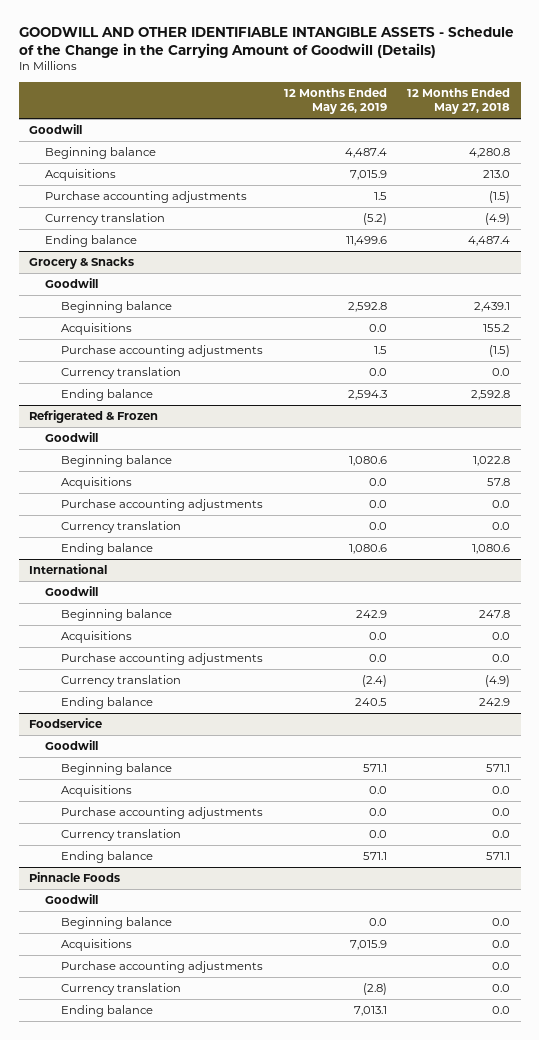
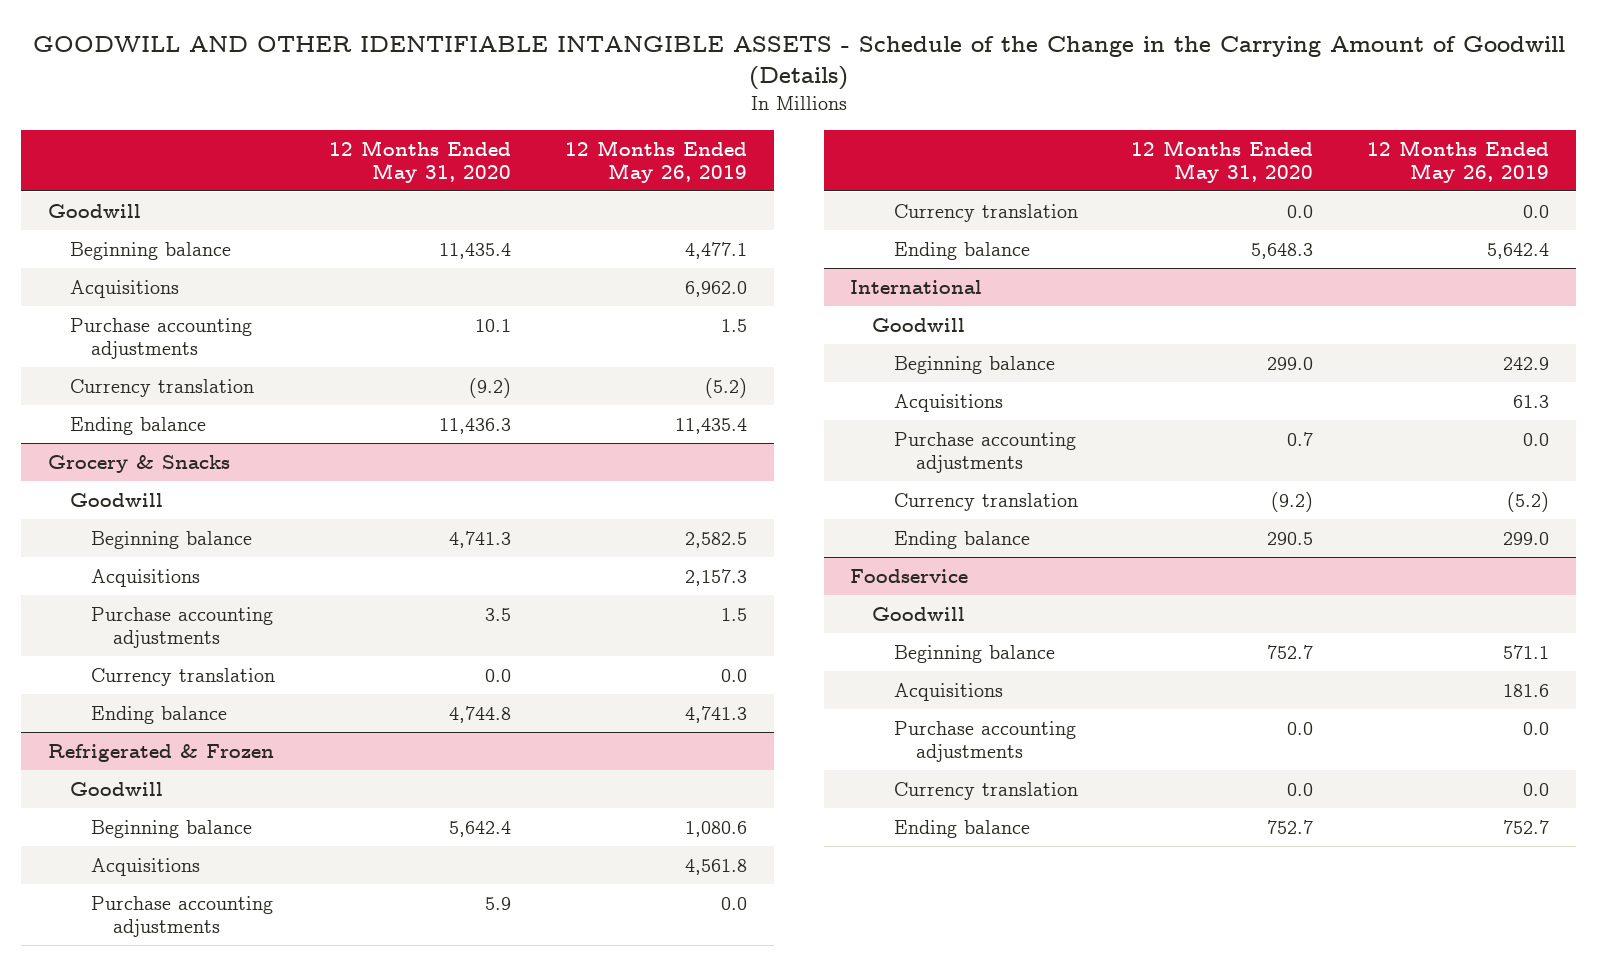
[407,87,511,115] 12 Months Ended May 27, 2018 -> none
none -> [329,139,512,183] 12 Months Ended May 31, 2020
[344,147,387,158] 4,487.4 -> [684,241,747,259] 4,477.1
[349,169,387,180] 7,015.9 -> [684,280,747,297] 6,962.0
[345,235,387,246] 11,499.6 -> [674,417,747,434] 11,435.4
[347,301,387,312] 2,592.8 -> [684,531,747,548] 2,582.5
[368,323,387,332] 0.0 -> [684,568,747,586] 2,157.3
[347,389,387,400] 2,594.3 -> [684,705,747,723] 4,741.3
[368,477,387,486] 0.0 -> [684,858,747,875] 4,561.8
[348,543,387,554] 1,080.6 -> [1487,242,1550,259] 5,642.4
[368,631,387,640] 0.0 -> [1513,394,1550,408] 61.3
[361,674,387,687] (2.4) -> [1507,491,1550,512] (5.2)
[354,697,387,706] 240.5 -> [1503,531,1550,545] 299.0
[368,785,387,794] 0.0 -> [1503,683,1550,697] 181.6
[29,871,121,882] Pinnacle Foods -> none
[44,893,98,904] Goodwill -> none
[60,916,172,929] Beginning balance -> none
[60,938,132,951] Acquisitions -> none
[60,960,263,973] Purchase accounting adjustments -> none
[60,982,181,995] Currency translation -> none
[60,1004,153,1017] Ending balance -> none
[362,851,387,860] 571.1 -> [1503,819,1550,834] 752.7

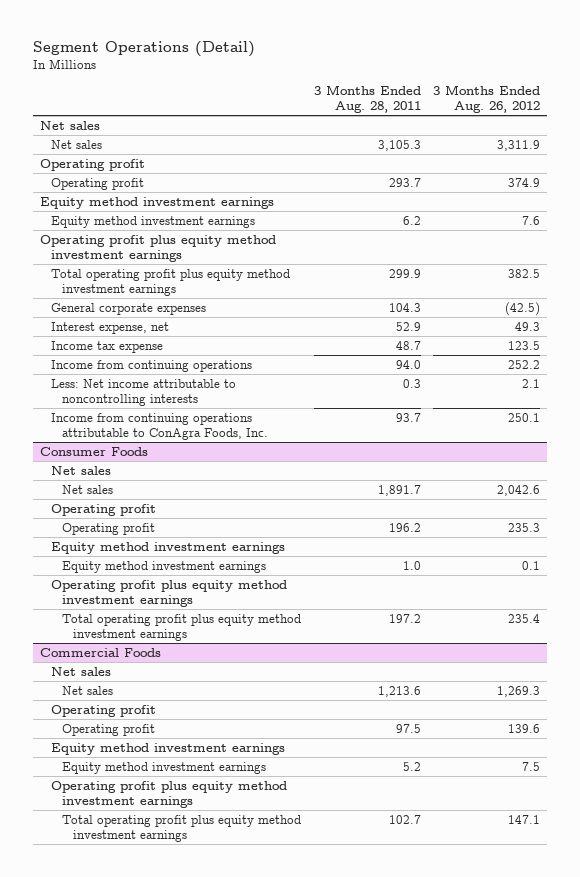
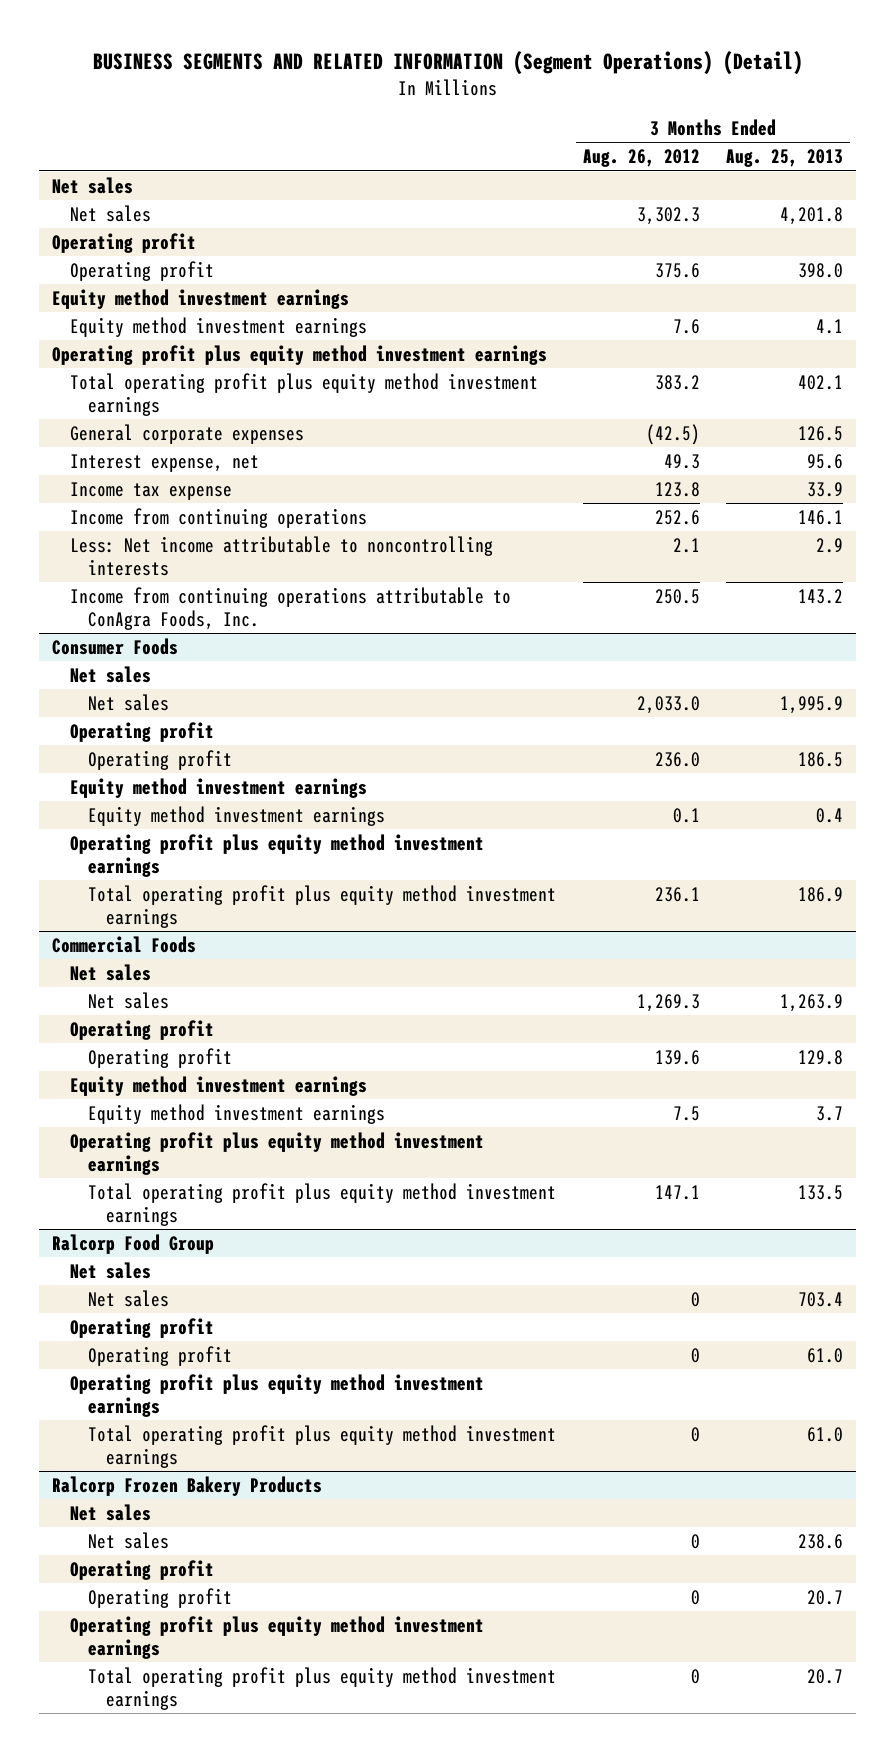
[33,41,256,58] Segment Operations (Detail) -> [92,50,803,75] BUSINESS SEGMENTS AND RELATED INFORMATION (Segment Operations) (Detail)
[313,85,421,114] 3 Months Ended Aug. 28, 2011 -> none
none -> [725,149,843,168] Aug. 25, 2013
[497,139,541,151] 3,311.9 -> [636,206,700,225] 3,302.3
[508,177,541,187] 374.9 -> [654,262,700,278] 375.6
[508,268,541,278] 382.5 -> [654,374,700,390] 383.2
[508,340,541,350] 123.5 -> [654,481,700,497] 123.8
[508,359,541,369] 252.2 -> [654,509,700,525] 252.6
[508,412,541,422] 250.1 -> [654,588,700,604] 250.5
[497,484,541,496] 2,042.6 -> [636,695,700,714] 2,033.0
[508,522,541,532] 235.3 -> [654,751,700,767] 236.0
[508,613,541,623] 235.4 -> [654,886,700,902] 236.1
none -> [52,1233,215,1254] Ralcorp Food Group
none -> [70,1261,152,1279] Net sales
none -> [88,1289,170,1307] Net sales
none -> [70,1317,215,1338] Operating profit
none -> [88,1345,233,1366] Operating profit
none -> [70,1373,485,1417] Operating profit plus equity method investment earnings
none -> [88,1424,557,1468] Total operating profit plus equity method investment earnings
none -> [52,1475,323,1496] Ralcorp Frozen Bakery Products
none -> [70,1503,152,1521] Net sales
none -> [88,1531,170,1549] Net sales
none -> [70,1559,215,1580] Operating profit
none -> [88,1587,233,1608] Operating profit
none -> [70,1615,485,1659] Operating profit plus equity method investment earnings
none -> [88,1666,557,1710] Total operating profit plus equity method investment earnings

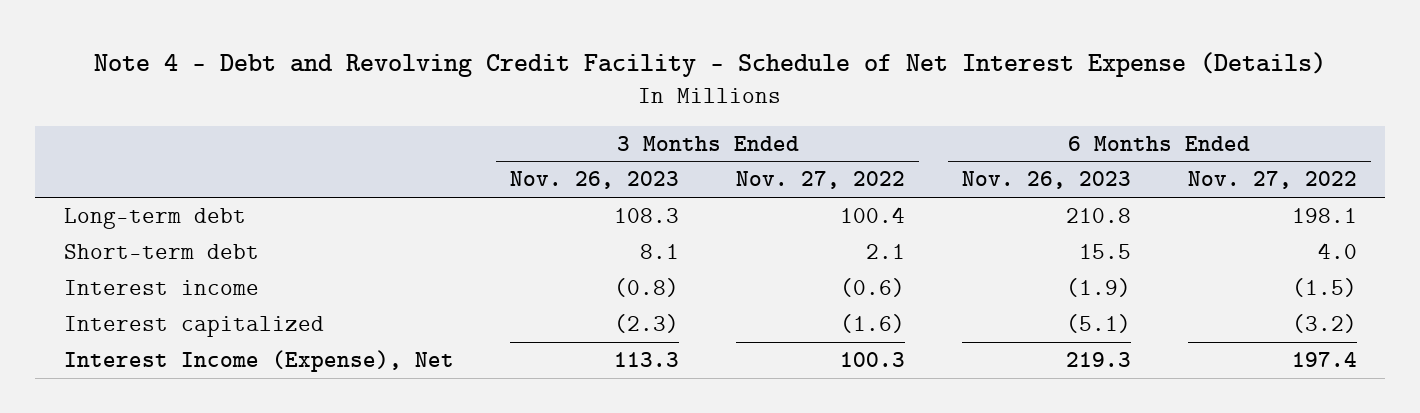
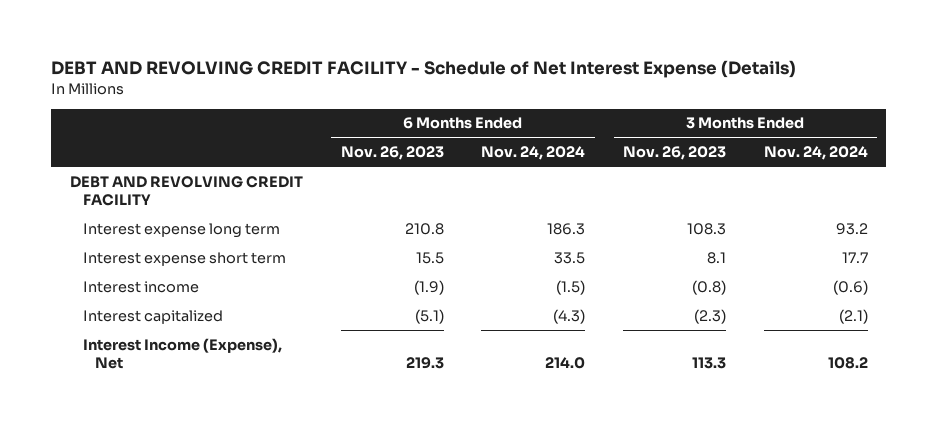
[94,52,1327,78] Note 4 - Debt and Revolving Credit Facility - Schedule of Net Interest Expense (Details) -> [51,60,797,79] DEBT AND REVOLVING CREDIT FACILITY - Schedule of Net Interest Expense (Details)
[736,171,906,190] Nov. 27, 2022 -> none
[1187,171,1357,190] Nov. 27, 2022 -> none
none -> [481,146,586,161] Nov. 24, 2024
none -> [763,146,868,161] Nov. 24, 2024
none -> [70,175,304,206] DEBT AND REVOLVING CREDIT FACILITY
[63,207,246,229] Long-term debt -> [82,222,280,238] Interest expense long term
[63,243,259,259] Short-term debt -> [82,251,286,266] Interest expense short term

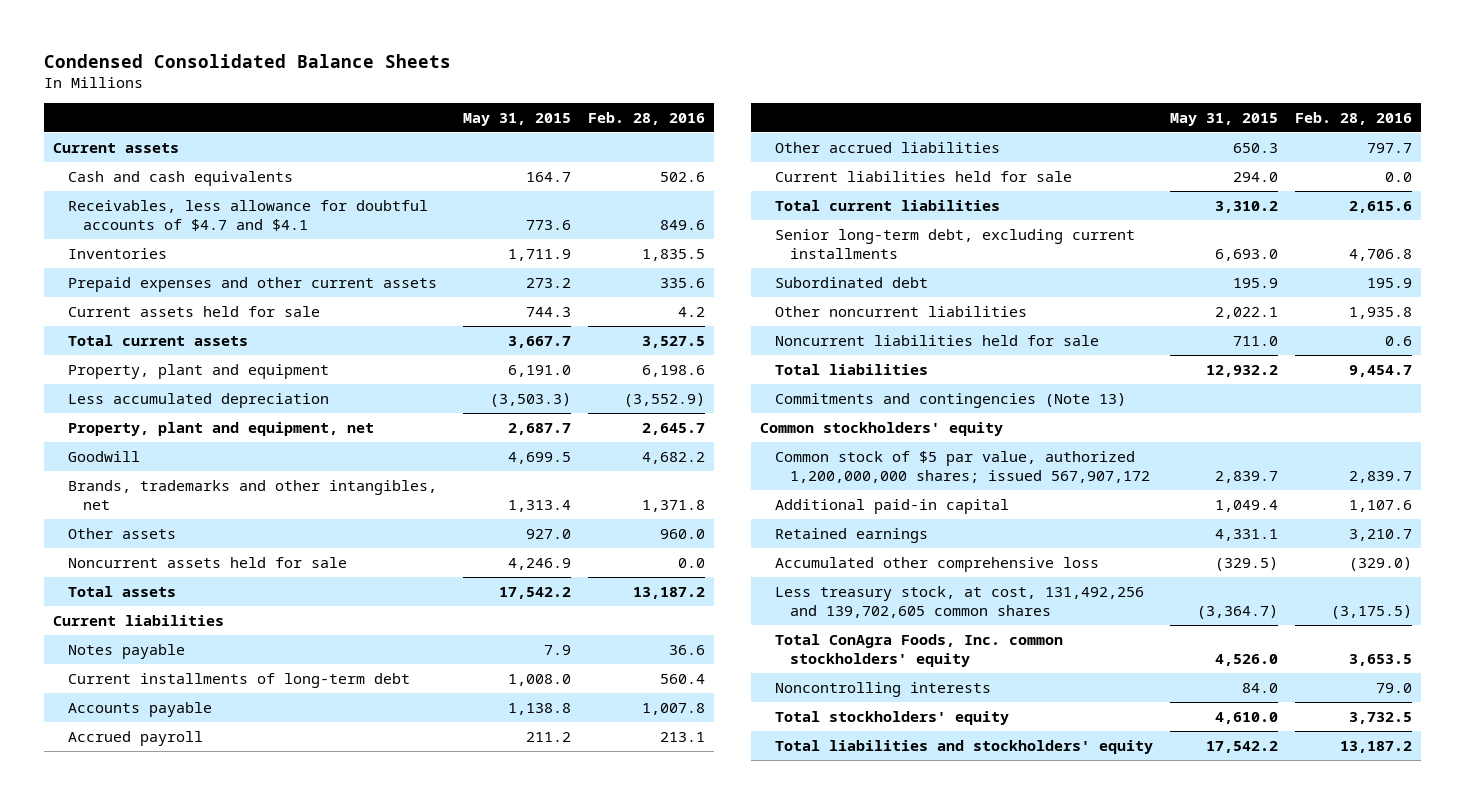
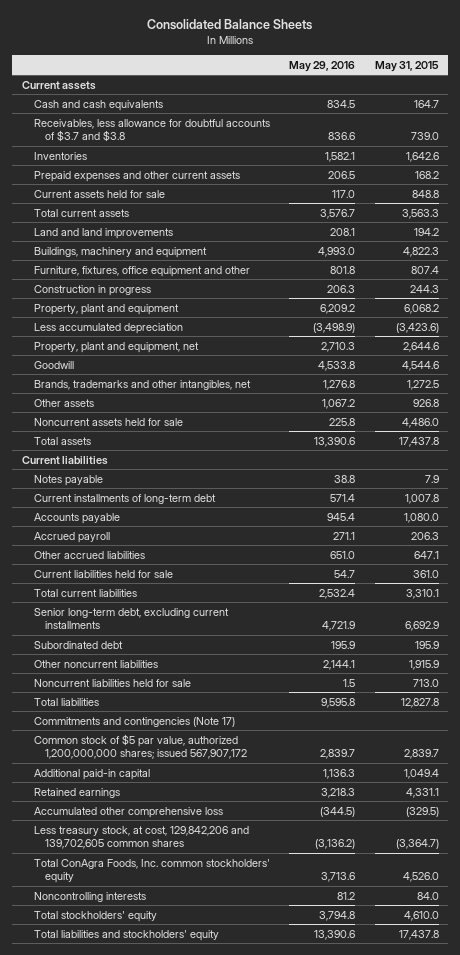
[44,53,452,68] Condensed Consolidated Balance Sheets -> [147,18,313,30] Consolidated Balance Sheets
[588,111,706,125] Feb. 28, 2016 -> none
none -> [289,60,356,72] May 29, 2016
[67,199,428,232] Receivables, less allowance for doubtful accounts of $4.7 and $4.1 -> [33,118,270,142] Receivables, less allowance for doubtful accounts of $3.7 and $3.8
[525,220,571,231] 773.6 -> [410,131,439,140] 739.0
[507,248,571,261] 1,711.9 -> [405,151,439,162] 1,642.6
[525,277,571,288] 273.2 -> [414,170,439,179] 168.2
[525,306,571,317] 744.3 -> [411,189,439,198] 848.8
[507,335,571,348] 3,667.7 -> [401,208,439,219] 3,563.3
none -> [33,227,173,239] Land and land improvements
none -> [33,246,207,258] Buildings, machinery and equipment
none -> [33,265,250,277] Furniture, fixtures, office equipment and other
none -> [33,284,151,296] Construction in progress
[507,364,571,377] 6,191.0 -> [403,303,439,314] 6,068.2
[489,392,571,407] (3,503.3) -> [395,322,439,333] (3,423.6)
[507,422,571,435] 2,687.7 -> [402,341,439,352] 2,644.6
[507,451,571,464] 4,699.5 -> [401,360,439,371] 4,544.6
[507,500,571,513] 1,313.4 -> [406,379,439,390] 1,272.5
[525,528,571,539] 927.0 -> [412,398,439,407] 926.8
[507,557,571,570] 4,246.9 -> [401,417,439,428] 4,486.0
[498,586,571,599] 17,542.2 -> [398,436,439,447] 17,437.8
[507,673,571,686] 1,008.0 -> [404,493,439,504] 1,007.8
[507,702,571,715] 1,138.8 -> [403,512,439,523] 1,080.0
[525,731,571,742] 211.2 -> [410,531,439,540] 206.3
[1233,142,1279,153] 650.3 -> [413,550,439,559] 647.1
[1233,171,1279,182] 294.0 -> [412,569,439,578] 361.0
[1215,200,1279,213] 3,310.2 -> [405,588,439,599] 3,310.1
[1215,249,1279,262] 6,693.0 -> [404,620,439,631] 6,692.9
[759,421,1003,436] Common stockholders' equity -> none
[1215,306,1279,319] 2,022.1 -> [408,659,439,670] 1,915.9
[1233,335,1279,346] 711.0 -> [412,678,439,687] 713.0
[1206,364,1279,377] 12,932.2 -> [400,697,439,708] 12,827.8
[774,392,1126,408] Commitments and contingencies (Note 13) -> [33,716,235,727] Commitments and contingencies (Note 17)
[774,585,1144,619] Less treasury stock, at cost, 131,492,256 and 139,702,605 common shares -> [33,825,249,849] Less treasury stock, at cost, 129,842,206 and 139,702,605 common shares
[1206,740,1279,753] 17,542.2 -> [398,929,439,940] 17,437.8

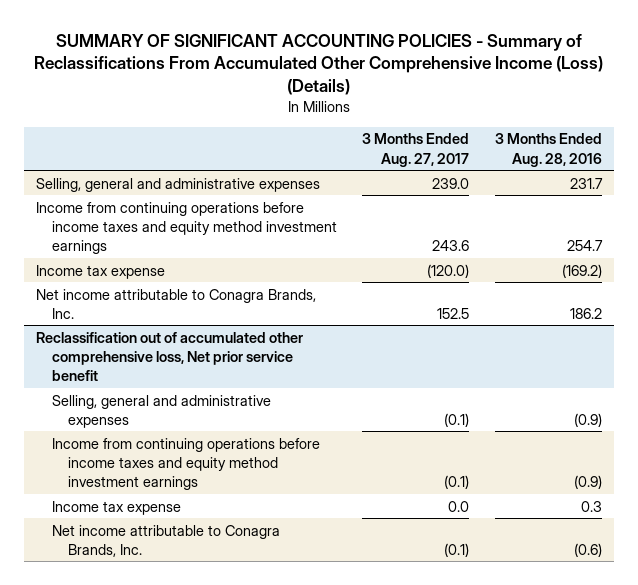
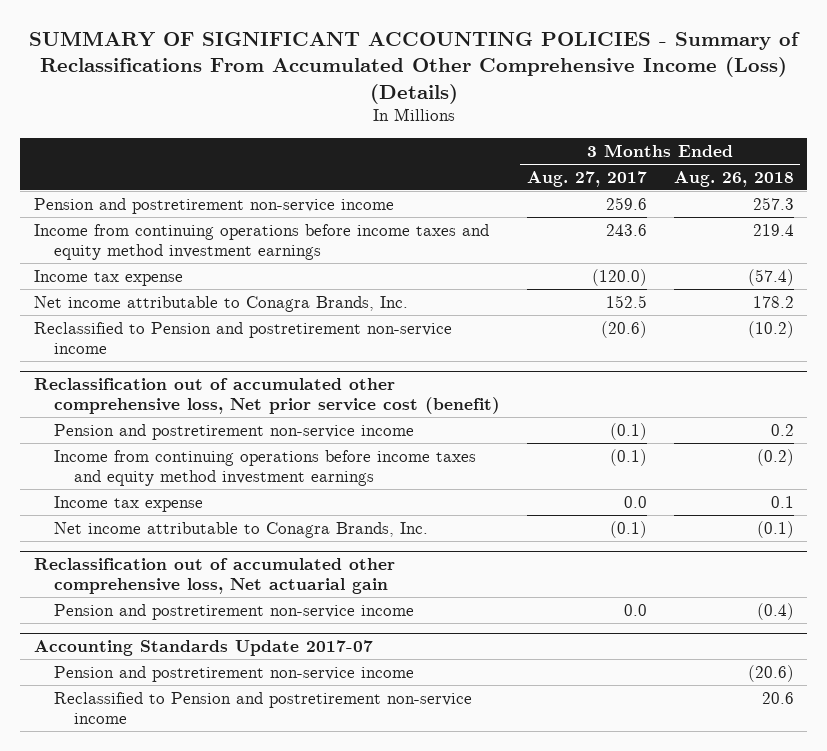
[494,133,602,167] 3 Months Ended Aug. 28, 2016 -> none
none -> [673,170,794,187] Aug. 26, 2018
[36,177,321,192] Selling, general and administrative expenses -> none
none -> [33,197,394,214] Pension and postretirement non-service income
none -> [33,321,452,355] Reclassified to Pension and postretirement non-service income
[36,331,304,381] Reclassification out of accumulated other comprehensive loss, Net prior service benefit -> [33,377,500,415] Reclassification out of accumulated other comprehensive loss, Net prior service cost (benefit)
[52,394,272,428] Selling, general and administrative expenses -> [53,423,414,440] Pension and postretirement non-service income
none -> [33,557,395,595] Reclassification out of accumulated other comprehensive loss, Net actuarial gain
none -> [53,603,414,620] Pension and postretirement non-service income
none -> [33,639,373,656] Accounting Standards Update 2017-07
none -> [53,665,414,682] Pension and postretirement non-service income
none -> [53,691,472,725] Reclassified to Pension and postretirement non-service income

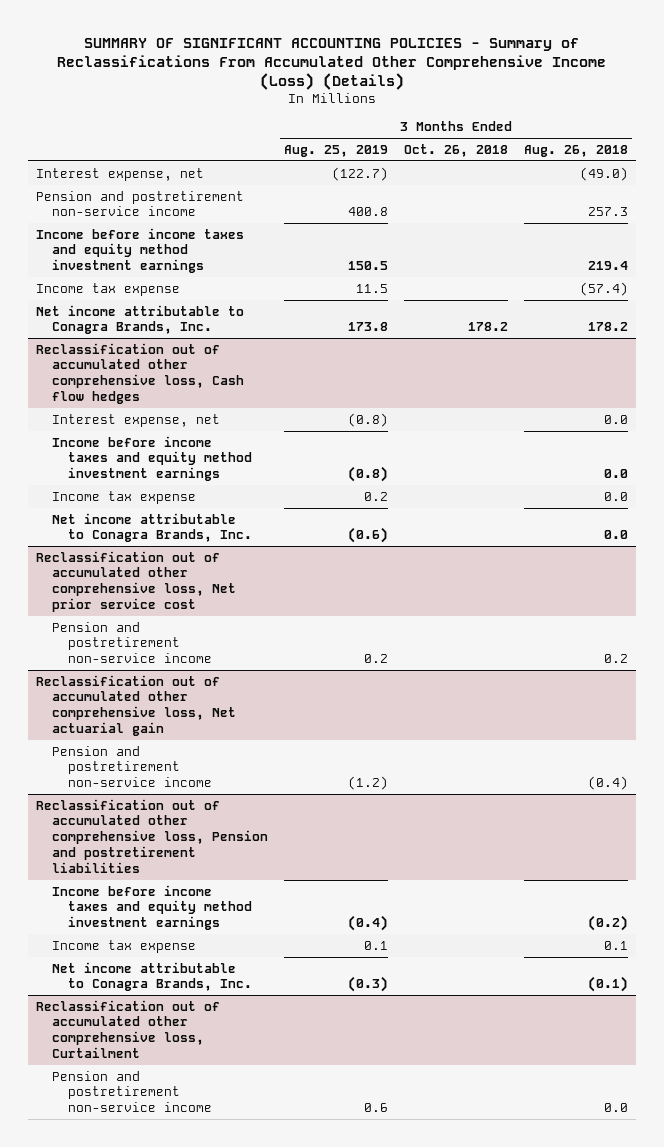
[526,170,647,187] Aug. 27, 2017 -> none
none -> [284,144,389,157] Aug. 25, 2019
none -> [404,143,509,157] Oct. 26, 2018
none -> [36,167,205,181] Interest expense, net
[33,223,489,261] Income from continuing operations before income taxes and equity method investment earnings -> [36,227,245,274] Income before income taxes and equity method investment earnings
[33,321,452,355] Reclassified to Pension and postretirement non-service income -> none
none -> [36,342,245,405] Reclassification out of accumulated other comprehensive loss, Cash flow hedges
none -> [52,413,221,427] Interest expense, net
none -> [52,435,253,482] Income before income taxes and equity method investment earnings
none -> [52,490,197,504] Income tax expense
none -> [52,512,253,543] Net income attributable to Conagra Brands, Inc.
[33,377,500,415] Reclassification out of accumulated other comprehensive loss, Net prior service cost (benefit) -> [36,550,237,613] Reclassification out of accumulated other comprehensive loss, Net prior service cost
[53,449,476,487] Income from continuing operations before income taxes and equity method investment earnings -> none
[53,495,203,512] Income tax expense -> none
[53,521,428,538] Net income attributable to Conagra Brands, Inc. -> none
[33,639,373,656] Accounting Standards Update 2017-07 -> none
[53,691,472,725] Reclassified to Pension and postretirement non-service income -> none
none -> [36,798,269,873] Reclassification out of accumulated other comprehensive loss, Pension and postretirement liabilities
none -> [52,884,253,931] Income before income taxes and equity method investment earnings
none -> [52,939,197,953] Income tax expense
none -> [52,961,253,992] Net income attributable to Conagra Brands, Inc.
none -> [36,999,221,1059] Reclassification out of accumulated other comprehensive loss, Curtailment
[747,664,794,682] (20.6) -> [604,1103,629,1113] 0.0

